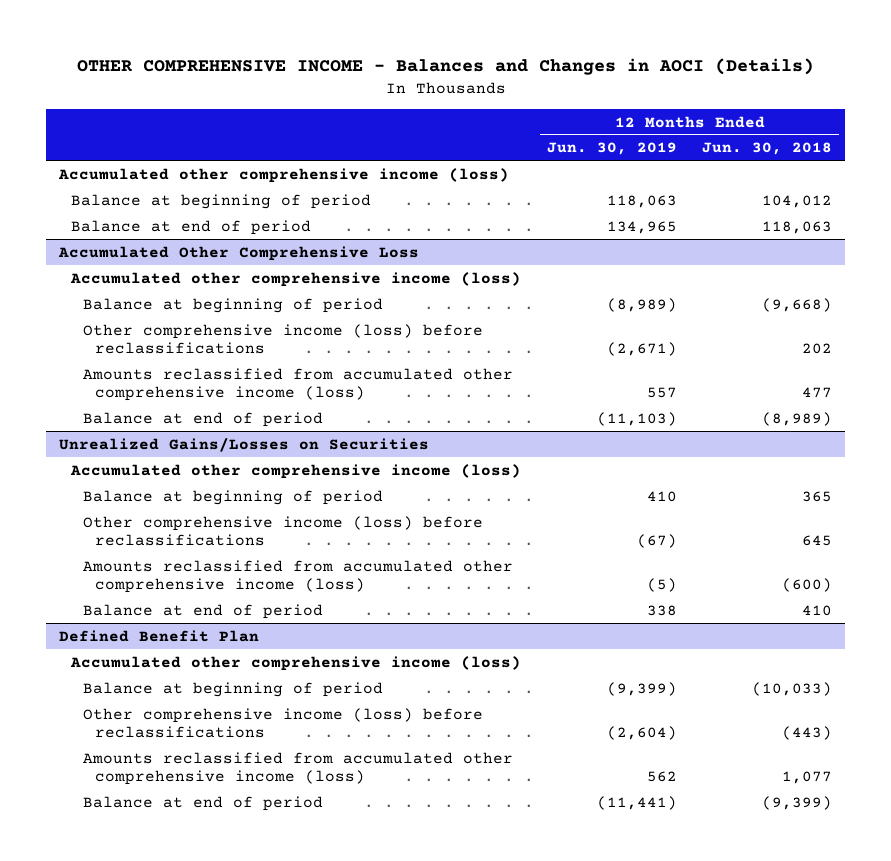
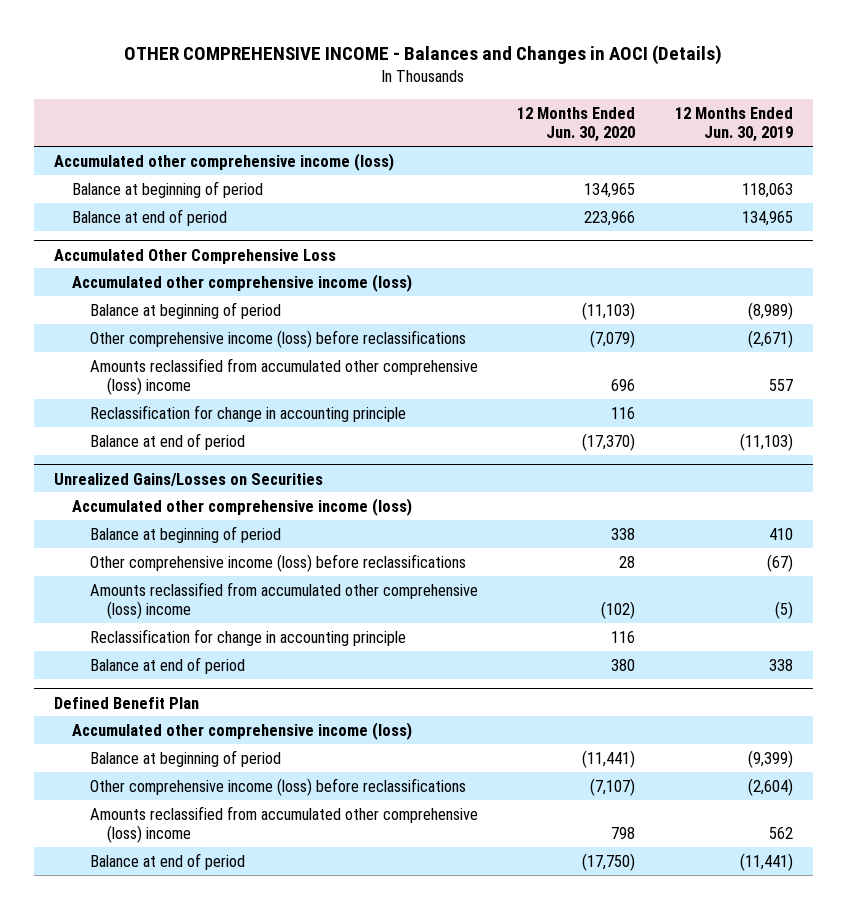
[702,142,833,156] Jun. 30, 2018 -> none
none -> [517,106,636,143] 12 Months Ended Jun. 30, 2020
[83,367,514,402] Amounts reclassified from accumulated other comprehensive income (loss) -> [89,357,478,396] Amounts reclassified from accumulated other comprehensive (loss) income
none -> [89,404,406,422] Reclassification for change in accounting principle
[83,559,514,594] Amounts reclassified from accumulated other comprehensive income (loss) -> [89,581,478,620] Amounts reclassified from accumulated other comprehensive (loss) income
none -> [89,628,406,646] Reclassification for change in accounting principle
[83,751,514,786] Amounts reclassified from accumulated other comprehensive income (loss) -> [89,805,478,844] Amounts reclassified from accumulated other comprehensive (loss) income

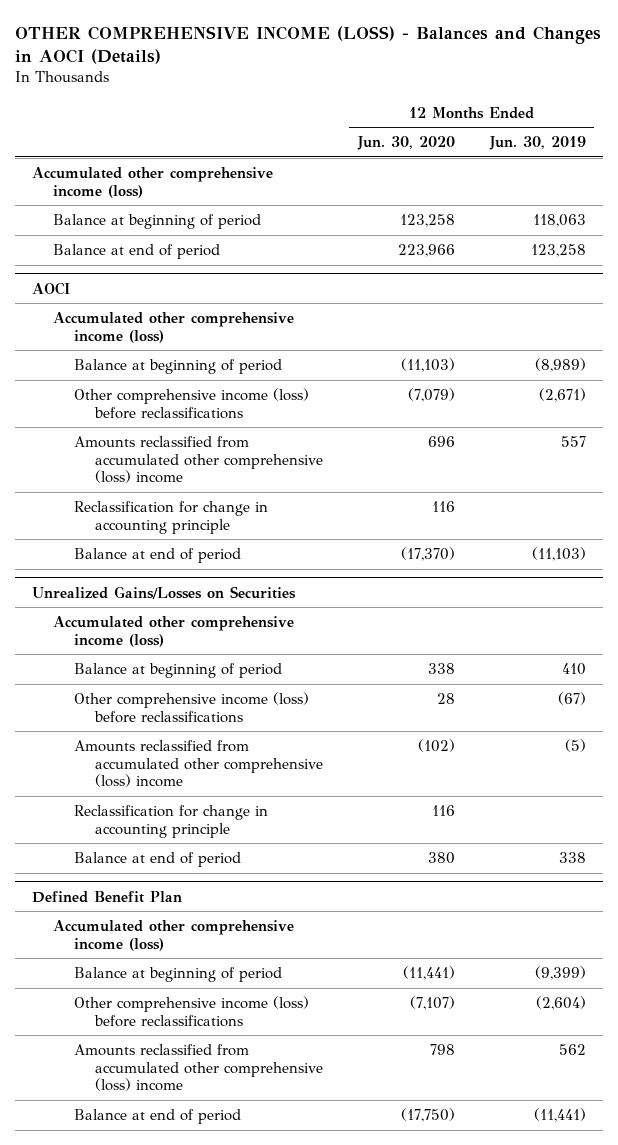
[124,44,723,65] OTHER COMPREHENSIVE INCOME - Balances and Changes in AOCI (Details) -> [15,25,602,65] OTHER COMPREHENSIVE INCOME (LOSS) - Balances and Changes in AOCI (Details)
[584,182,636,198] 134,965 -> [400,213,456,227] 123,258
[741,210,793,226] 134,965 -> [530,243,586,257] 123,258
[54,248,337,264] Accumulated Other Comprehensive Loss -> [32,281,71,295] AOCI

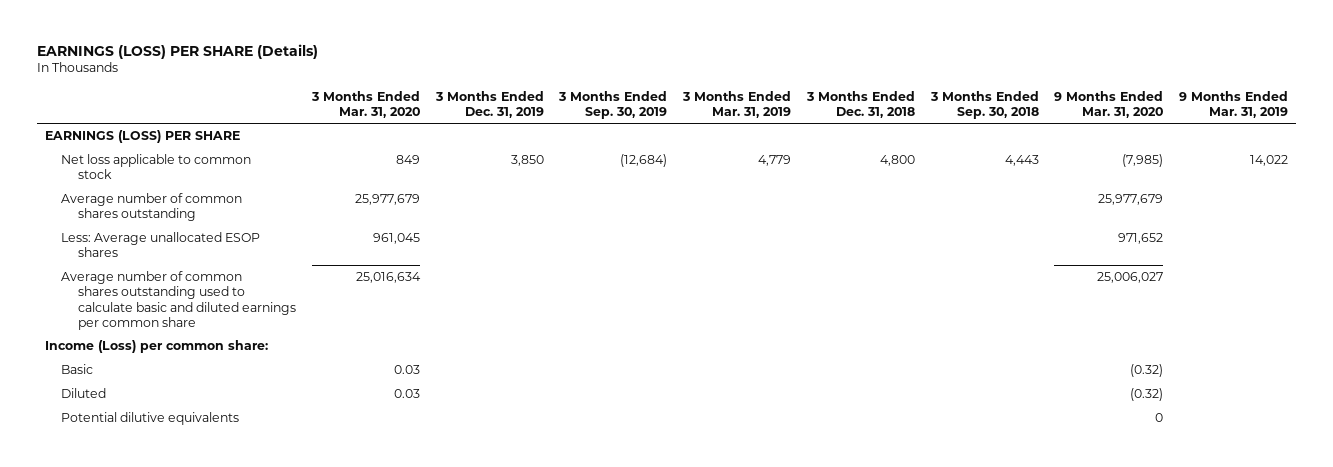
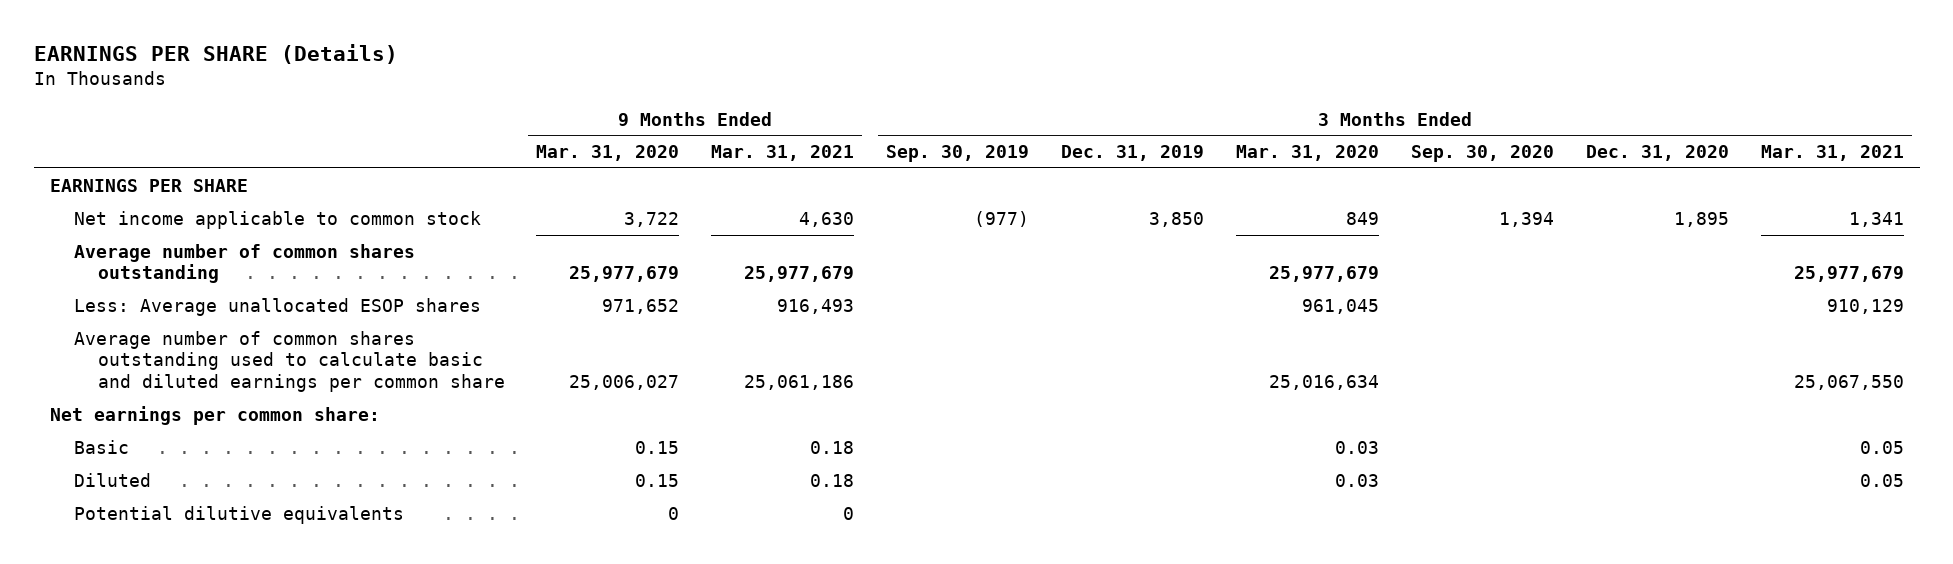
[36,43,318,59] EARNINGS (LOSS) PER SHARE (Details) -> [33,44,398,65] EARNINGS PER SHARE (Details)
[682,90,792,119] 3 Months Ended Mar. 31, 2019 -> none
[805,90,915,119] 3 Months Ended Dec. 31, 2018 -> none
[929,90,1039,120] 3 Months Ended Sep. 30, 2018 -> none
[1179,90,1289,119] 9 Months Ended Mar. 31, 2019 -> none
none -> [711,145,855,162] Mar. 31, 2021
none -> [1410,145,1554,163] Sep. 30, 2020
none -> [1585,145,1729,162] Dec. 31, 2020
none -> [1760,145,1904,162] Mar. 31, 2021
[44,130,240,144] EARNINGS (LOSS) PER SHARE -> [49,178,248,192] EARNINGS PER SHARE
[61,154,252,180] Net loss applicable to common stock -> [73,210,481,229] Net income applicable to common stock
[620,154,668,168] (12,684) -> [974,210,1030,227] (977)
[1122,154,1164,168] (7,985) -> [624,211,680,227] 3,722
[44,340,268,354] Income (Loss) per common share: -> [49,405,380,425] Net earnings per common share:
[1130,364,1164,378] (0.32) -> [635,440,680,454] 0.15
[1130,388,1164,402] (0.32) -> [635,473,680,487] 0.15

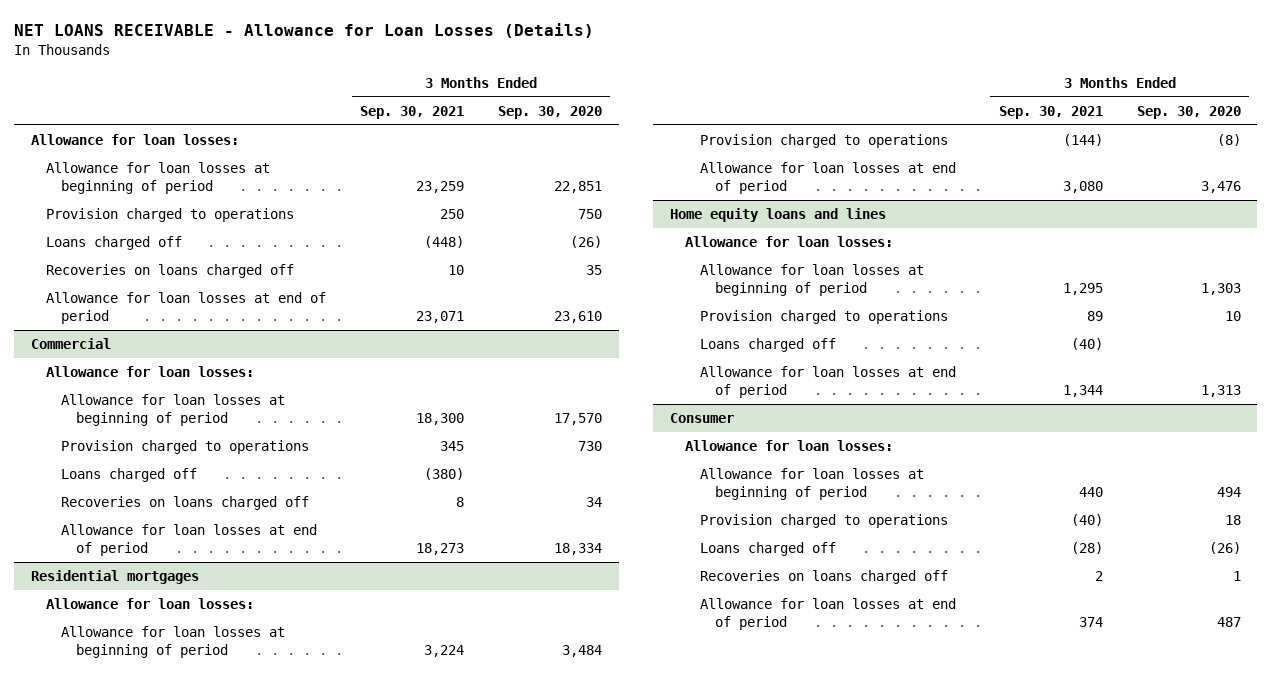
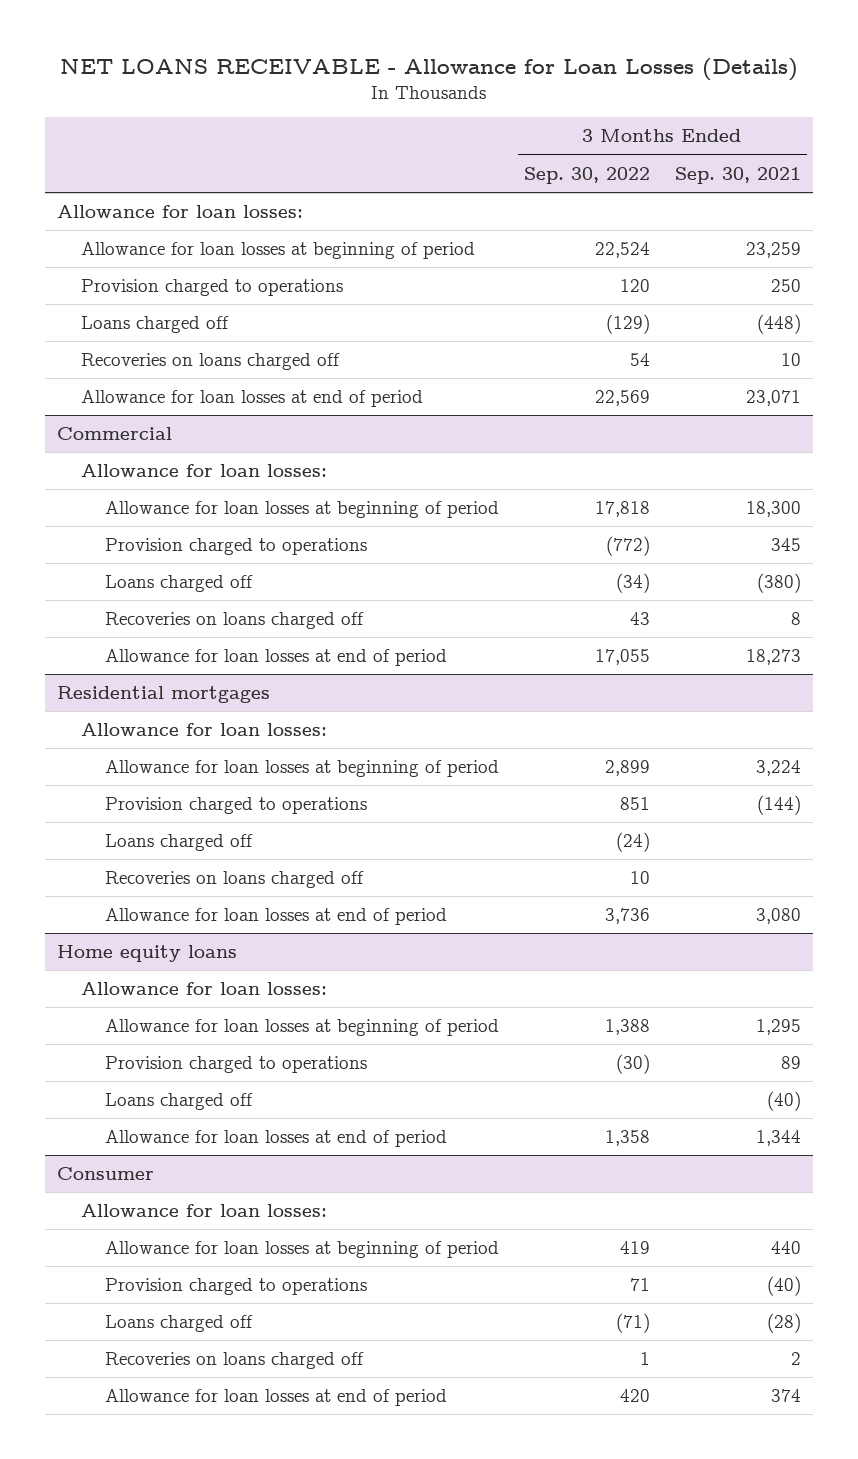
[497,105,602,119] Sep. 30, 2020 -> none
none -> [524,166,651,184] Sep. 30, 2022
none -> [105,834,254,852] Loans charged off
none -> [105,871,365,889] Recoveries on loans charged off
[670,208,887,223] Home equity loans and lines -> [57,945,238,963] Home equity loans

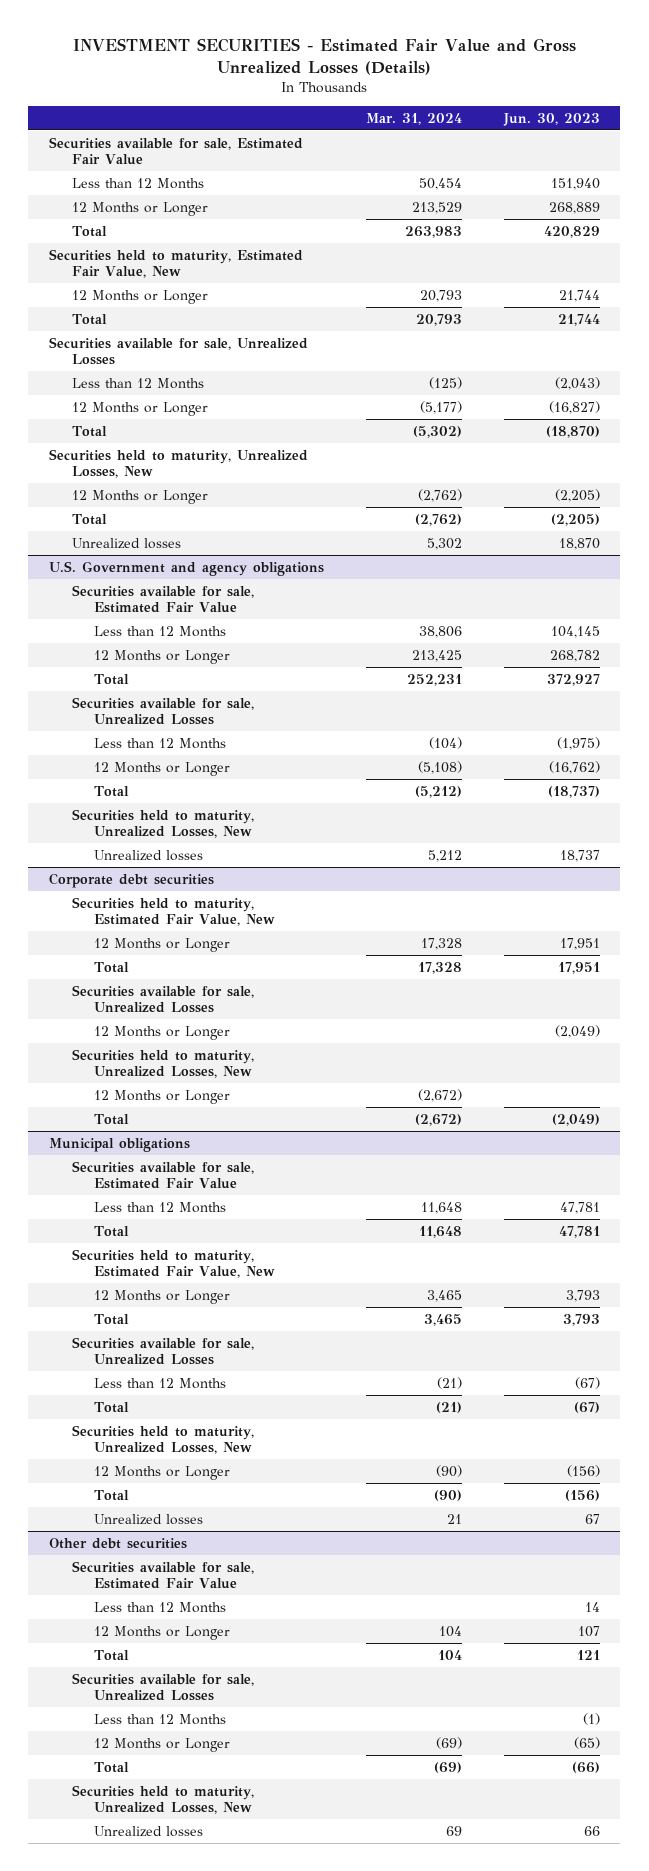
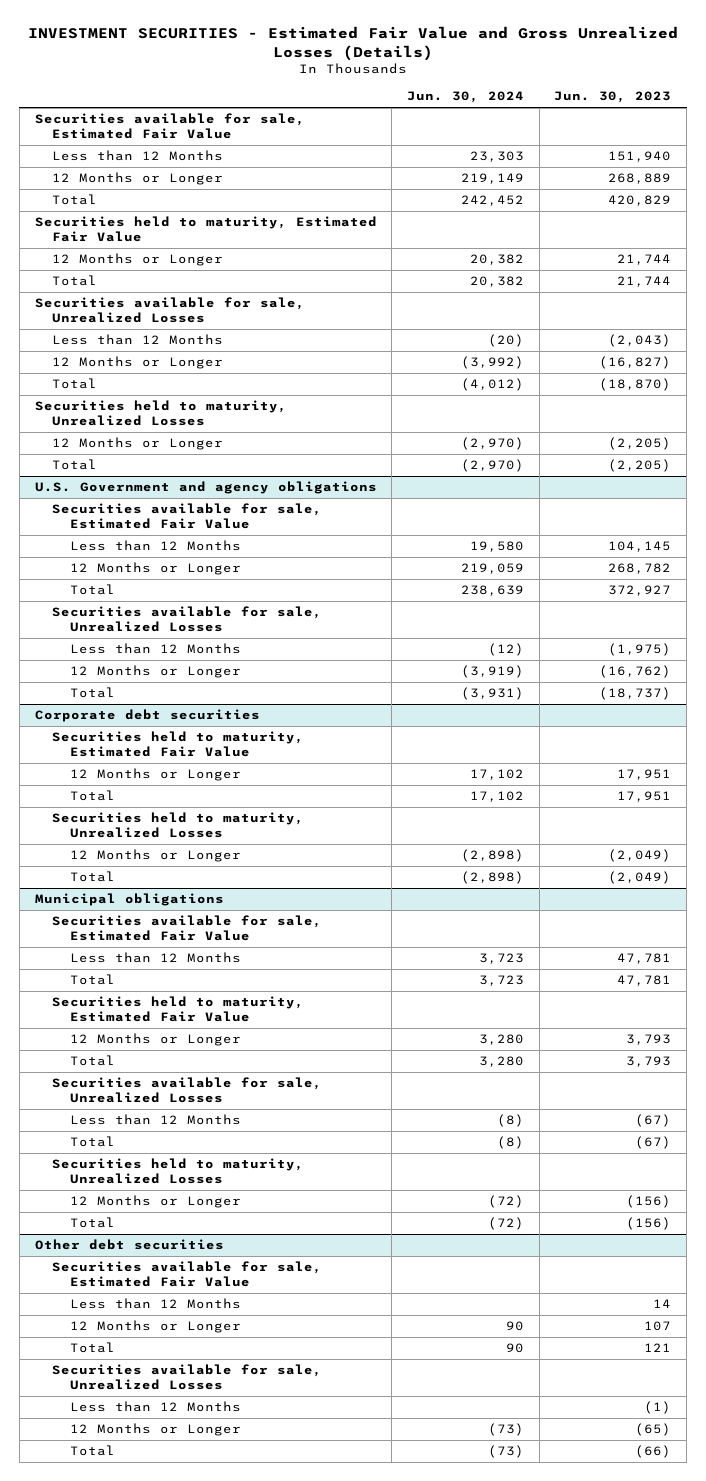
[365,112,462,125] Mar. 31, 2024 -> none
none -> [407,91,525,104] Jun. 30, 2024
[49,248,304,279] Securities held to maturity, Estimated Fair Value, New -> [34,216,377,242] Securities held to maturity, Estimated Fair Value
[49,448,309,479] Securities held to maturity, Unrealized Losses, New -> [34,400,287,426] Securities held to maturity, Unrealized Losses
[71,537,181,549] Unrealized losses -> none
[71,808,254,839] Securities held to maturity, Unrealized Losses, New -> none
[94,849,204,861] Unrealized losses -> none
[71,896,276,927] Securities held to maturity, Estimated Fair Value, New -> [52,731,305,757] Securities held to maturity, Estimated Fair Value
[71,984,254,1014] Securities available for sale, Unrealized Losses -> none
none -> [52,812,305,838] Securities held to maturity, Unrealized Losses
[71,1048,254,1079] Securities held to maturity, Unrealized Losses, New -> none
[94,1089,231,1104] 12 Months or Longer -> none
[71,1248,276,1279] Securities held to maturity, Estimated Fair Value, New -> [52,996,305,1022] Securities held to maturity, Estimated Fair Value
[71,1424,254,1455] Securities held to maturity, Unrealized Losses, New -> [52,1158,305,1184] Securities held to maturity, Unrealized Losses
[94,1513,204,1525] Unrealized losses -> none
[71,1784,254,1815] Securities held to maturity, Unrealized Losses, New -> none
[94,1825,204,1837] Unrealized losses -> none

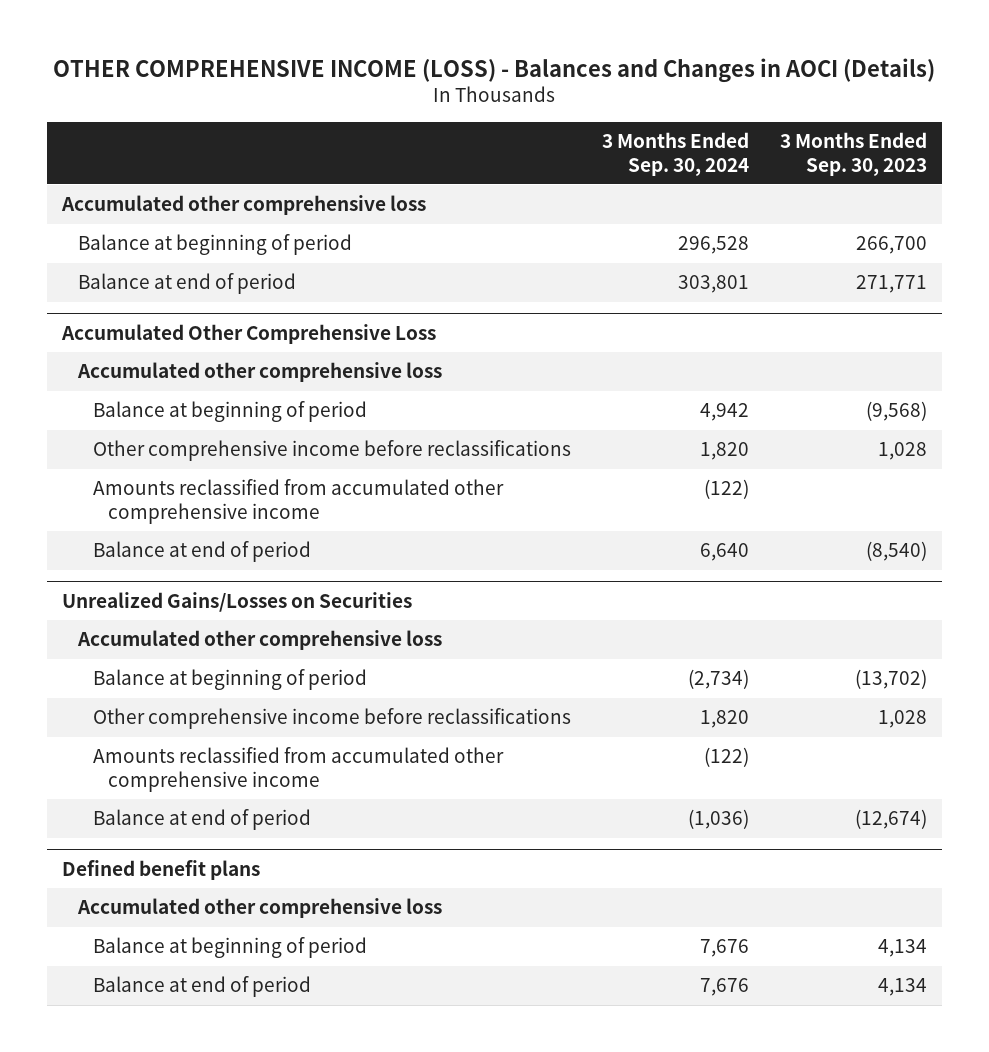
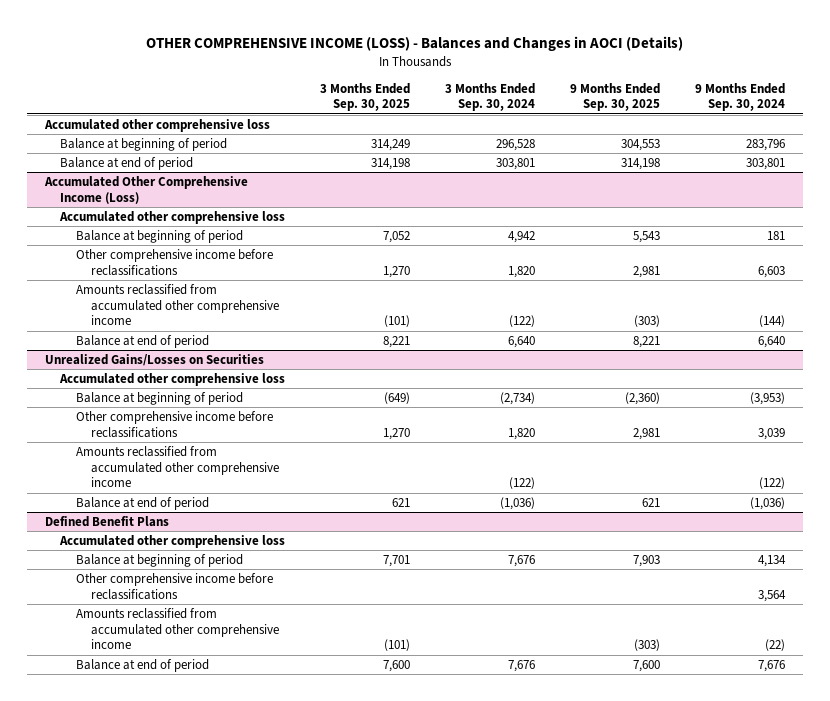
[779,131,927,176] 3 Months Ended Sep. 30, 2023 -> none
none -> [320,82,411,112] 3 Months Ended Sep. 30, 2025
none -> [570,82,661,112] 9 Months Ended Sep. 30, 2025
none -> [695,82,786,112] 9 Months Ended Sep. 30, 2024
[61,324,437,345] Accumulated Other Comprehensive Loss -> [43,176,248,204] Accumulated Other Comprehensive Income (Loss)
[62,860,261,881] Defined benefit plans -> [44,516,169,528] Defined Benefit Plans
none -> [75,573,273,600] Other comprehensive income before reclassifications
none -> [75,608,279,650] Amounts reclassified from accumulated other comprehensive income

